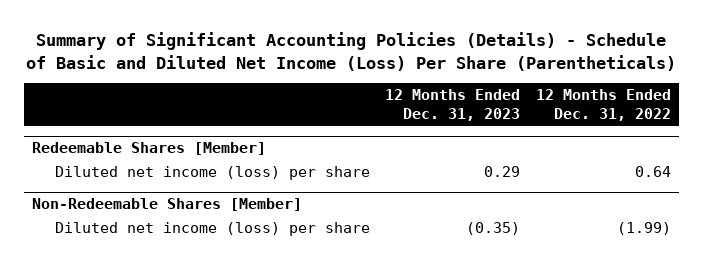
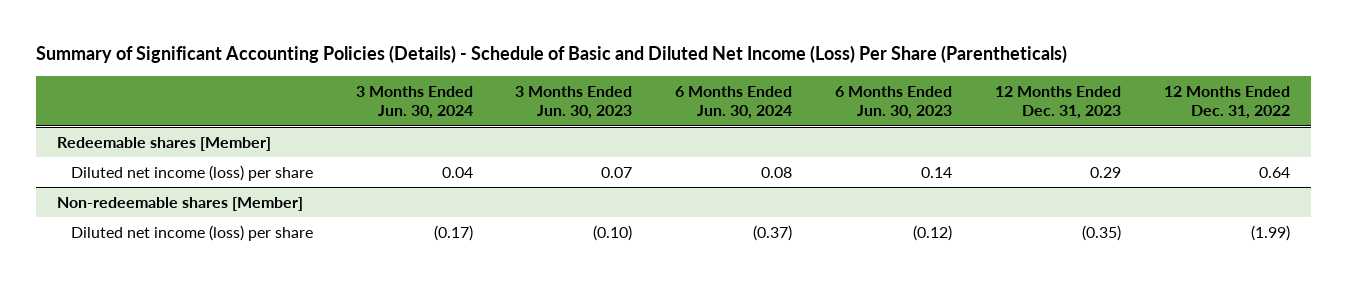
none -> [355,85,473,120] 3 Months Ended Jun. 30, 2024
none -> [515,85,633,120] 3 Months Ended Jun. 30, 2023
none -> [675,85,793,120] 6 Months Ended Jun. 30, 2024
none -> [835,85,953,120] 6 Months Ended Jun. 30, 2023
[31,142,266,156] Redeemable Shares [Member] -> [57,136,272,151] Redeemable shares [Member]
[31,198,302,212] Non-Redeemable Shares [Member] -> [57,196,304,211] Non-redeemable shares [Member]

